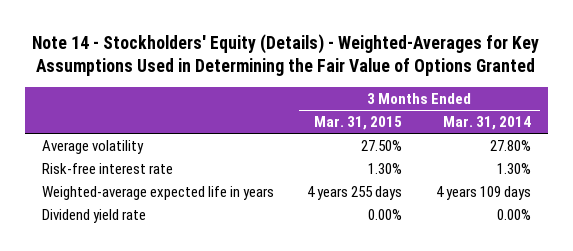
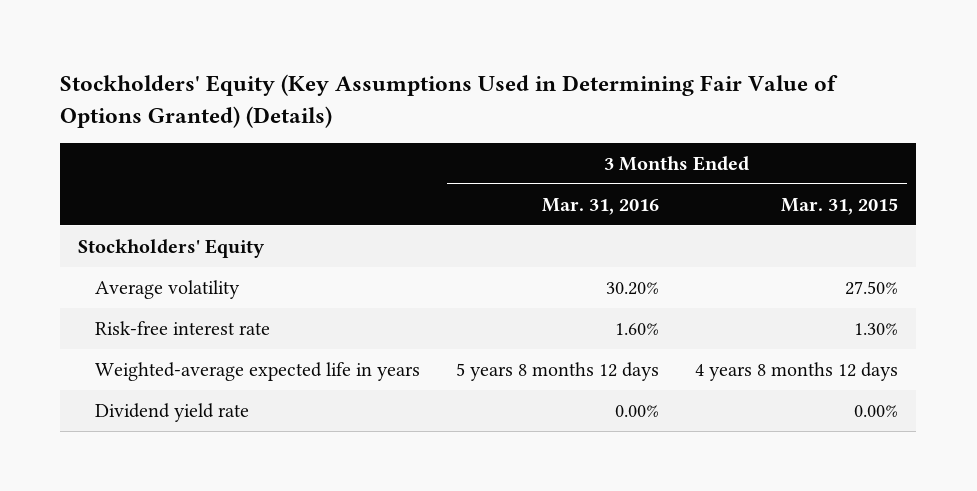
[32,33,540,77] Note 14 - Stockholders' Equity (Details) - Weighted-Averages for Key Assumptions Used in Determining the Fair Value of Options Granted -> [60,74,839,128] Stockholders' Equity (Key Assumptions Used in Determining Fair Value of Options Granted) (Details)
[443,116,532,131] Mar. 31, 2014 -> none
none -> [542,197,660,215] Mar. 31, 2016
none -> [78,239,266,259] Stockholders' Equity
[307,185,403,200] 4 years 255 days -> [695,362,899,382] 4 years 8 months 12 days

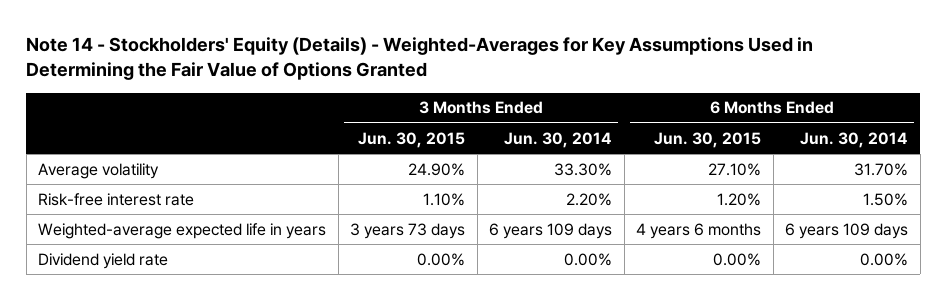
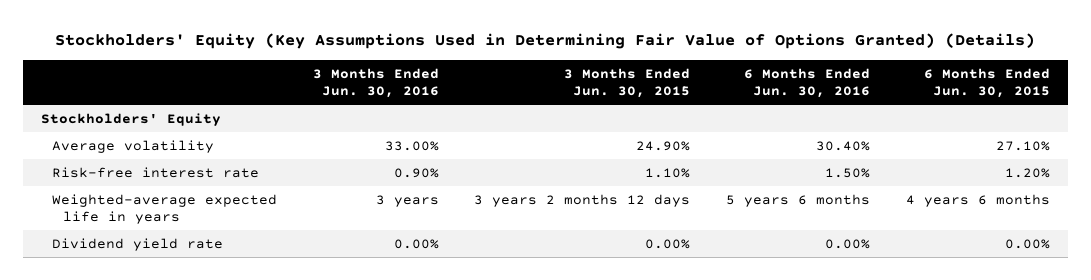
[26,37,814,81] Note 14 - Stockholders' Equity (Details) - Weighted-Averages for Key Assumptions Used in Determining the Fair Value of Options Granted -> [55,33,1036,50] Stockholders' Equity (Key Assumptions Used in Determining Fair Value of Options Granted) (Details)
[504,131,613,148] Jun. 30, 2014 -> none
[800,131,909,148] Jun. 30, 2014 -> none
none -> [312,67,439,98] 3 Months Ended Jun. 30, 2016
none -> [744,67,871,98] 6 Months Ended Jun. 30, 2016
none -> [40,112,221,126] Stockholders' Equity
[350,222,466,239] 3 years 73 days -> [474,193,691,207] 3 years 2 months 12 days

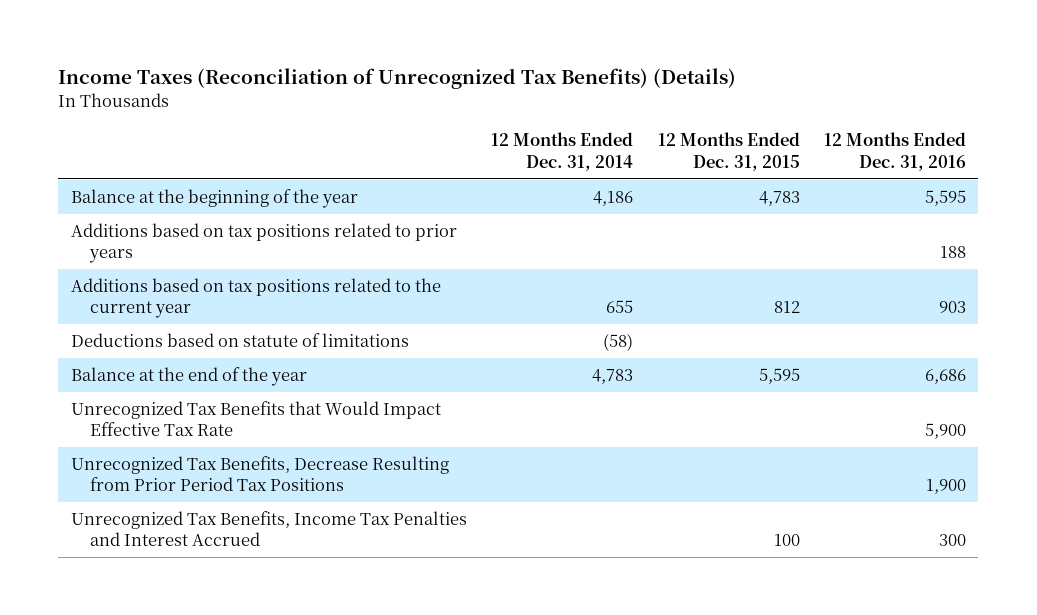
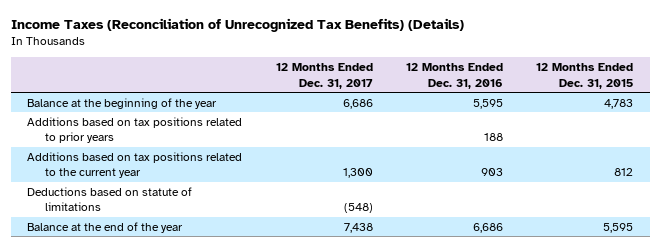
[491,132,634,171] 12 Months Ended Dec. 31, 2014 -> none
none -> [275,63,373,89] 12 Months Ended Dec. 31, 2017
[70,401,441,437] Unrecognized Tax Benefits that Would Impact Effective Tax Rate -> none
[70,456,449,492] Unrecognized Tax Benefits, Decrease Resulting from Prior Period Tax Positions -> none
[70,511,467,547] Unrecognized Tax Benefits, Income Tax Penalties and Interest Accrued -> none

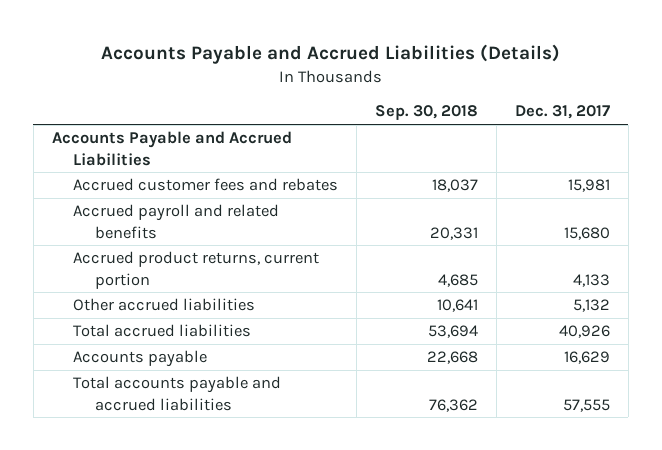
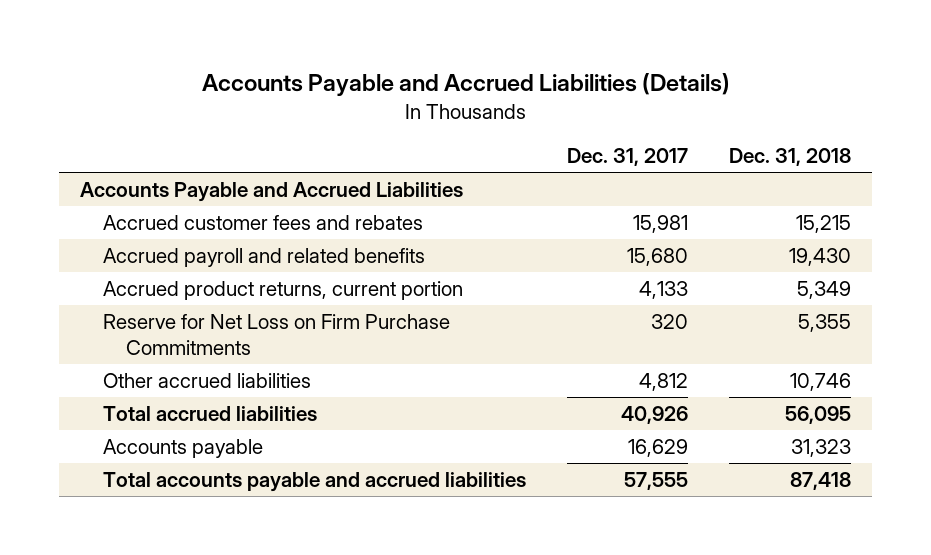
[375,105,479,121] Sep. 30, 2018 -> none
none -> [729,148,852,167] Dec. 31, 2018
none -> [102,314,450,356] Reserve for Net Loss on Firm Purchase Commitments
[572,299,610,313] 5,132 -> [639,373,689,392] 4,812

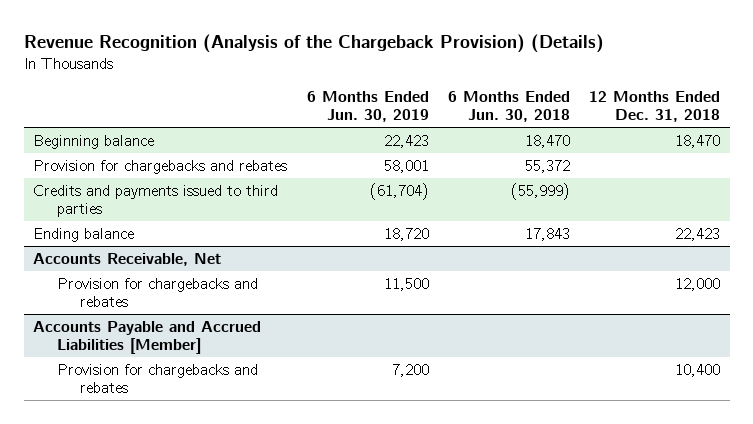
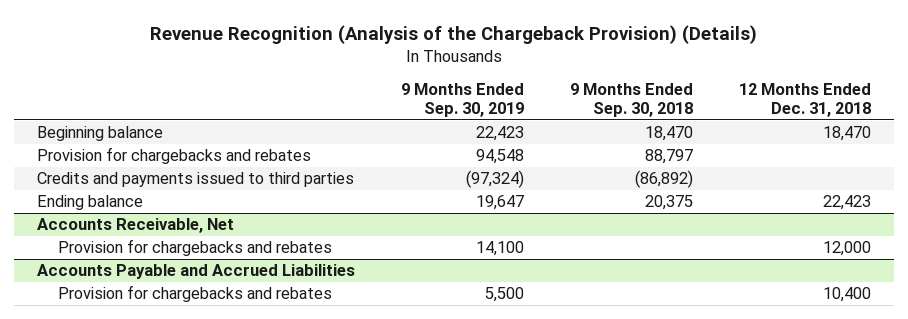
[306,90,429,123] 6 Months Ended Jun. 30, 2019 -> none
[447,90,570,123] 6 Months Ended Jun. 30, 2018 -> none
none -> [401,83,525,118] 9 Months Ended Sep. 30, 2019
none -> [569,83,693,118] 9 Months Ended Sep. 30, 2018
[33,320,262,355] Accounts Payable and Accrued Liabilities [Member] -> [37,264,356,280] Accounts Payable and Accrued Liabilities

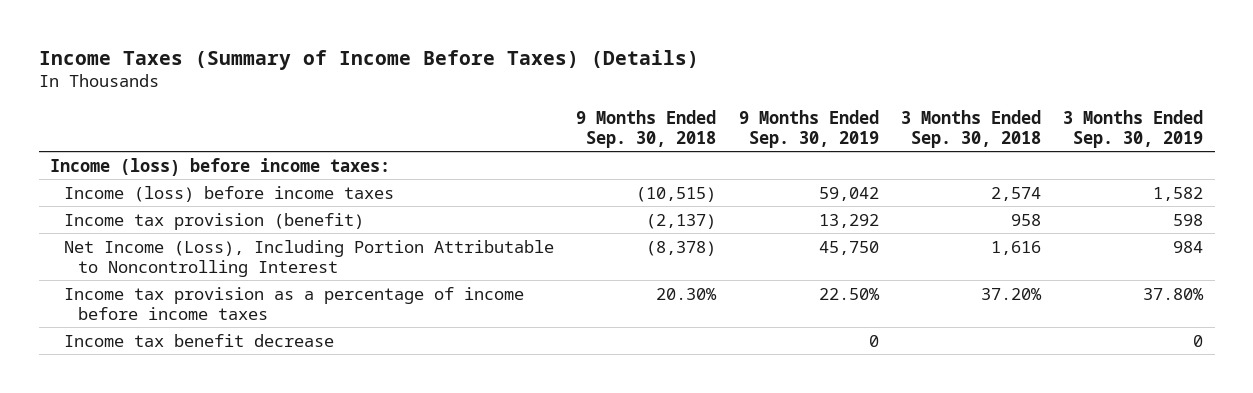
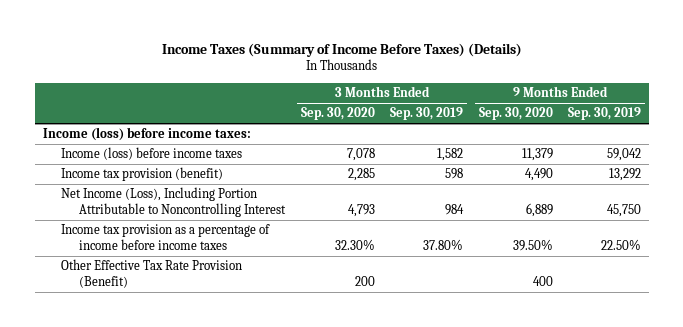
[576,109,717,148] 9 Months Ended Sep. 30, 2018 -> none
[900,109,1041,148] 3 Months Ended Sep. 30, 2018 -> none
none -> [300,107,375,121] Sep. 30, 2020
none -> [478,107,553,121] Sep. 30, 2020
[63,333,334,347] Income tax benefit decrease -> none
none -> [60,259,242,288] Other Effective Tax Rate Provision (Benefit)

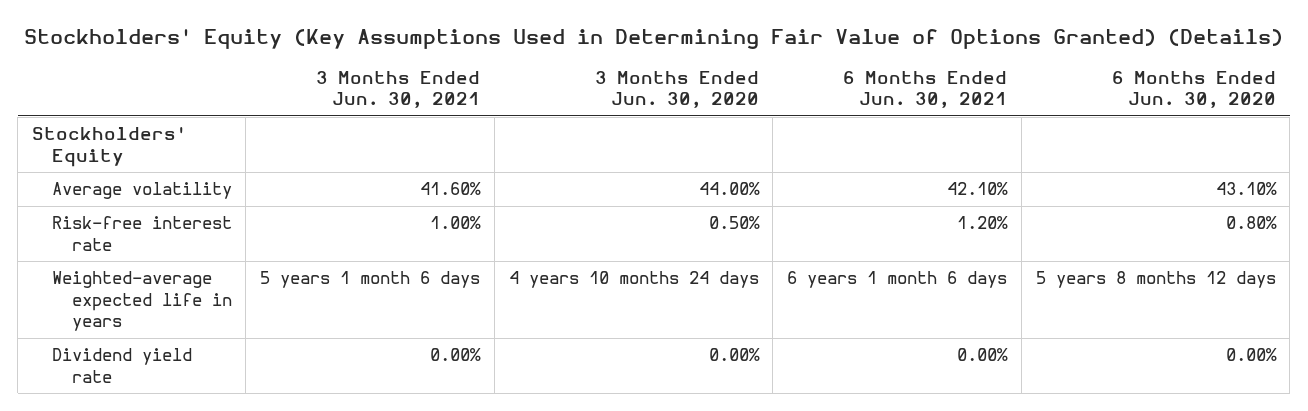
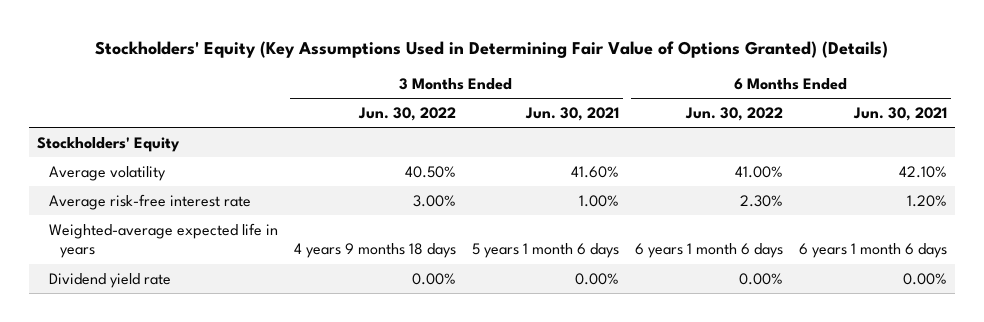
[594,70,759,109] 3 Months Ended Jun. 30, 2020 -> none
[1111,70,1276,109] 6 Months Ended Jun. 30, 2020 -> none
none -> [357,107,456,122] Jun. 30, 2022
none -> [684,107,783,122] Jun. 30, 2022
[51,216,232,251] Risk-free interest rate -> [48,193,251,210] Average risk-free interest rate

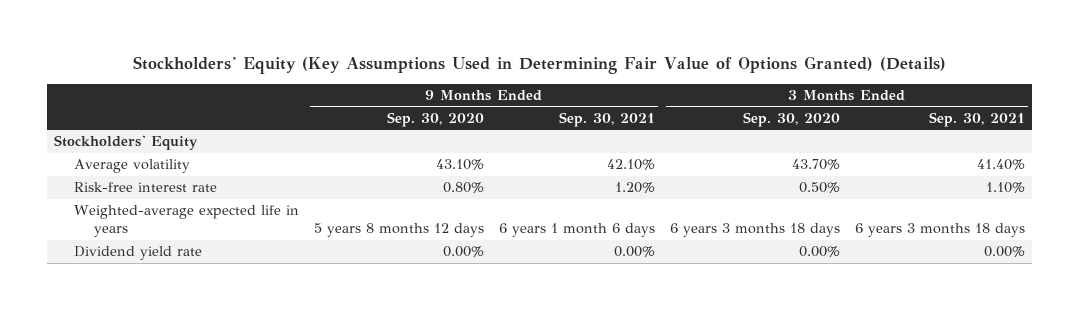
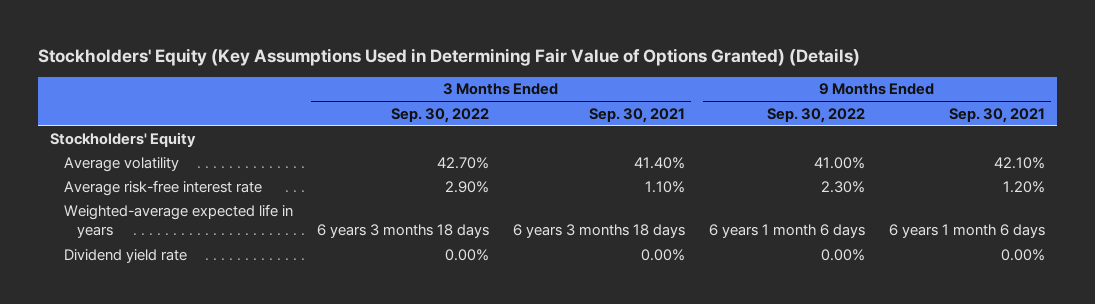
[386,111,484,127] Sep. 30, 2020 -> none
[742,111,840,127] Sep. 30, 2020 -> none
none -> [390,107,489,123] Sep. 30, 2022
none -> [766,107,865,123] Sep. 30, 2022
[74,182,218,193] Risk-free interest rate -> [63,179,262,196] Average risk-free interest rate

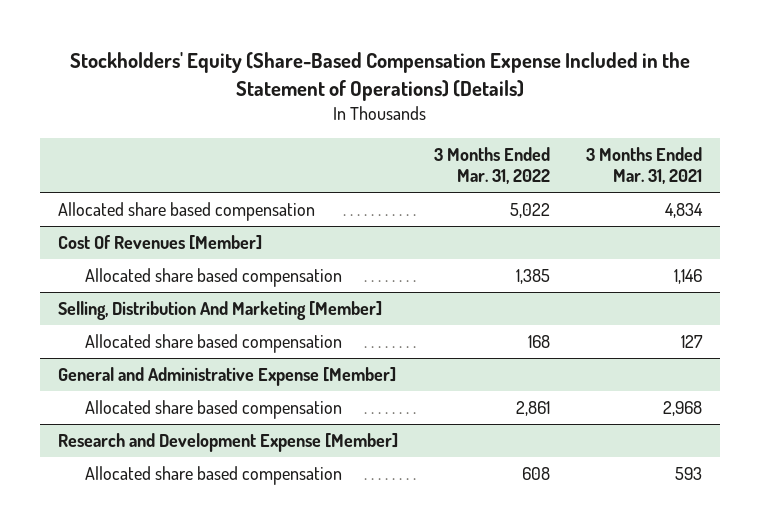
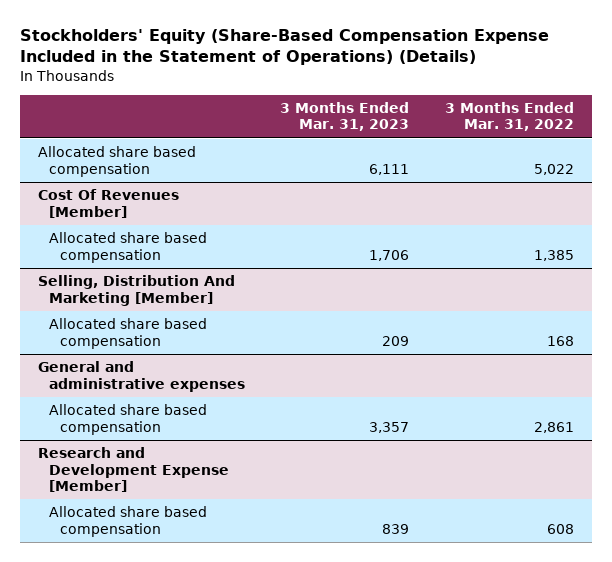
[586,146,703,185] 3 Months Ended Mar. 31, 2021 -> none
none -> [280,101,410,132] 3 Months Ended Mar. 31, 2023
[58,367,397,387] General and Administrative Expense [Member] -> [37,361,245,392] General and administrative expenses

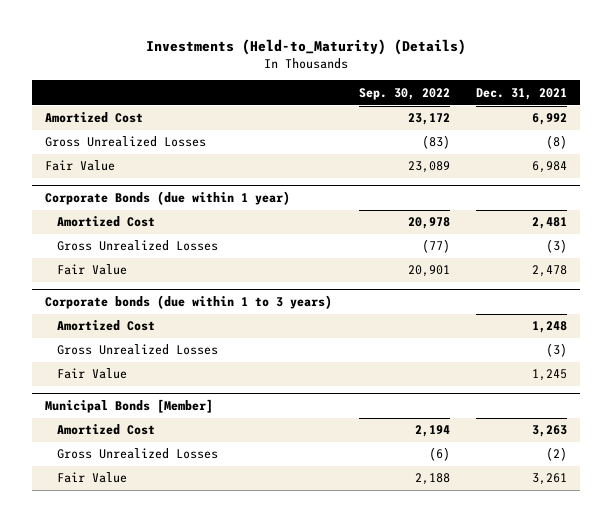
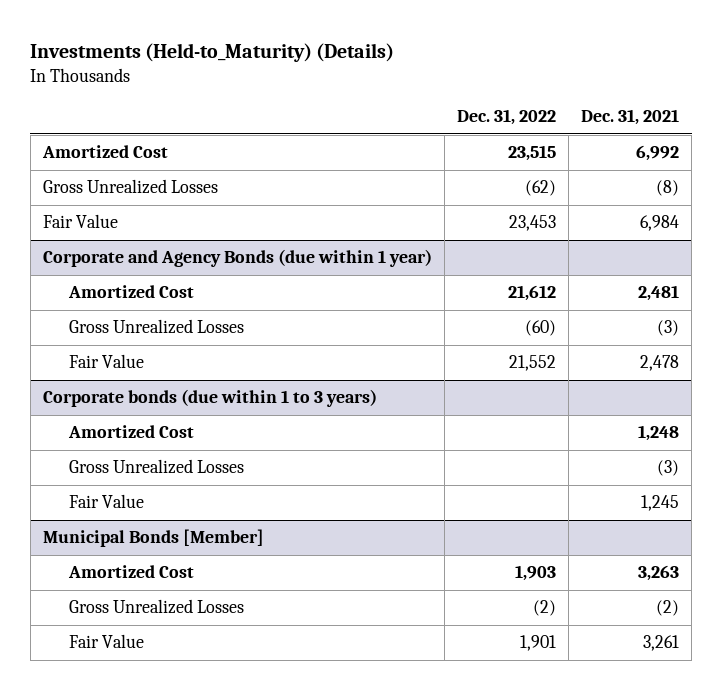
[358,87,450,100] Sep. 30, 2022 -> none
none -> [457,109,557,126] Dec. 31, 2022
[45,191,291,206] Corporate Bonds (due within 1 year) -> [43,249,433,268] Corporate and Agency Bonds (due within 1 year)

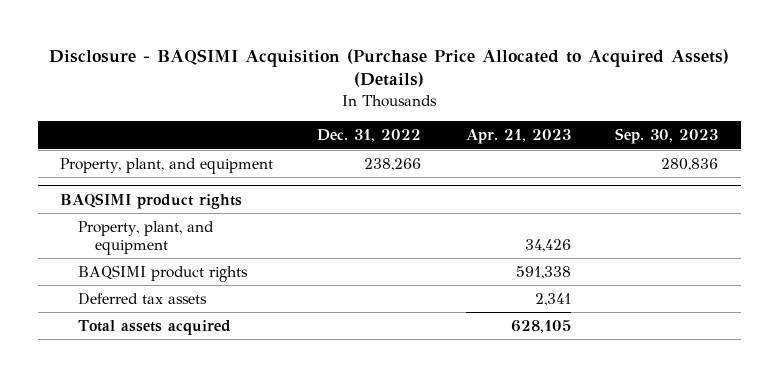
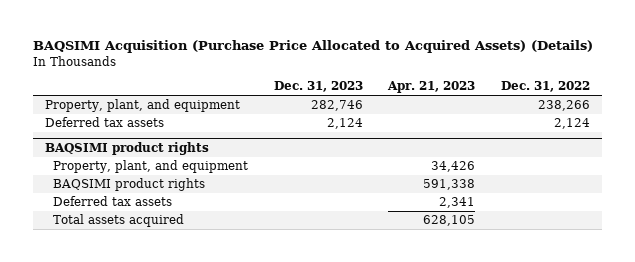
[49,48,730,88] Disclosure - BAQSIMI Acquisition (Purchase Price Allocated to Acquired Assets) (Details) -> [32,40,593,54] BAQSIMI Acquisition (Purchase Price Allocated to Acquired Assets) (Details)
[615,128,719,145] Sep. 30, 2023 -> none
none -> [273,81,363,93] Dec. 31, 2023
none -> [45,117,165,128] Deferred tax assets

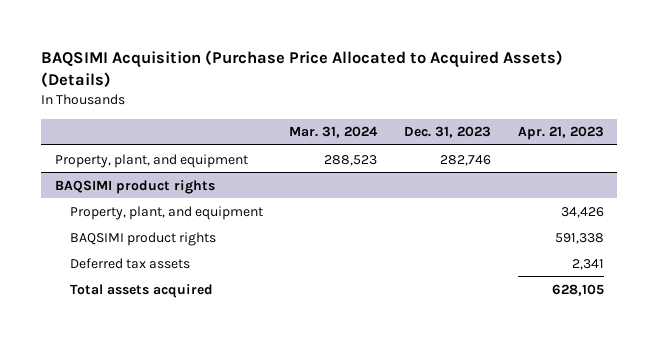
[500,81,590,93] Dec. 31, 2022 -> none
none -> [289,126,379,139] Mar. 31, 2024
[45,117,165,128] Deferred tax assets -> none

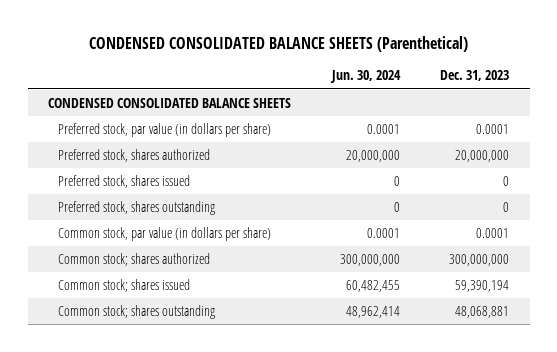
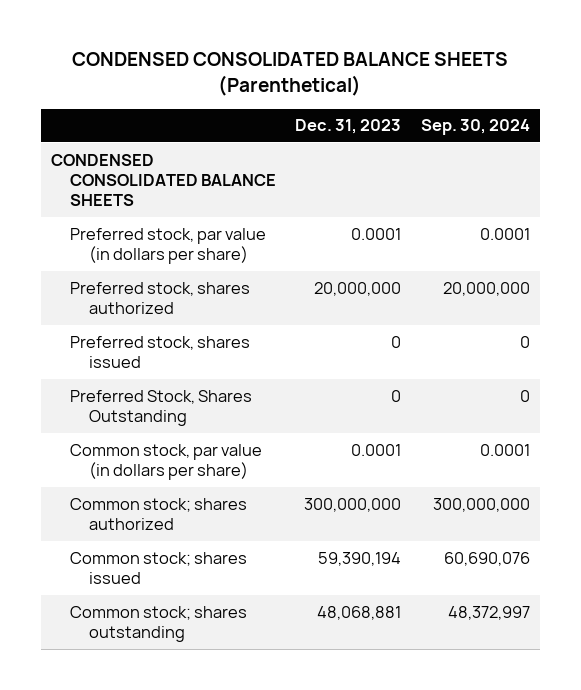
[329,70,401,84] Jun. 30, 2024 -> none
none -> [421,119,531,136] Sep. 30, 2024
[57,200,215,215] Preferred stock, shares outstanding -> [69,389,252,426] Preferred Stock, Shares Outstanding

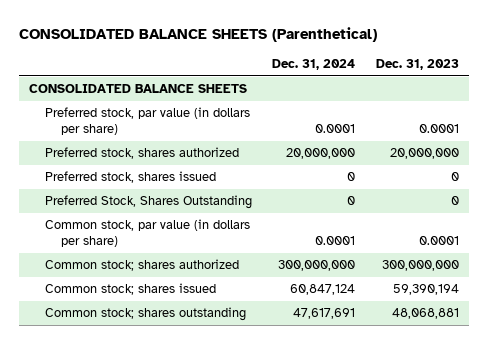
[72,52,509,97] CONDENSED CONSOLIDATED BALANCE SHEETS (Parenthetical) -> [19,27,378,43] CONSOLIDATED BALANCE SHEETS (Parenthetical)
[421,119,531,136] Sep. 30, 2024 -> none
none -> [272,59,356,71] Dec. 31, 2024
[50,153,276,207] CONDENSED CONSOLIDATED BALANCE SHEETS -> [29,84,248,94] CONSOLIDATED BALANCE SHEETS

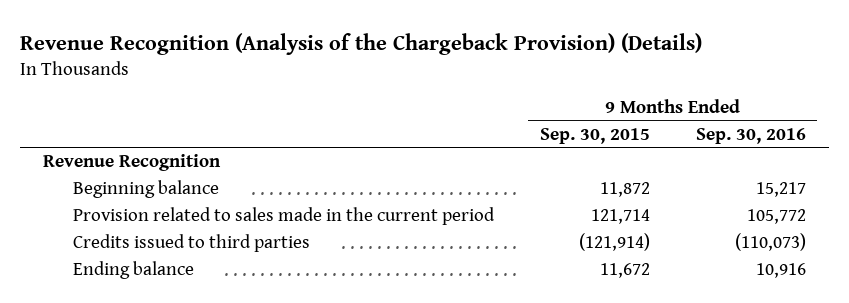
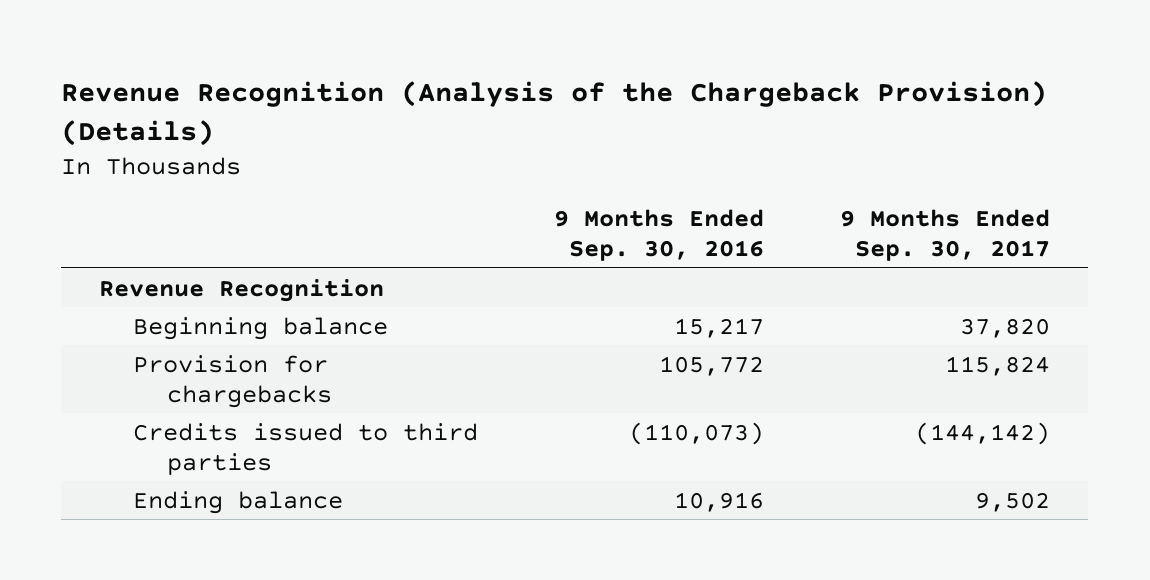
[539,127,650,144] Sep. 30, 2015 -> none
none -> [840,209,1051,262] 9 Months Ended Sep. 30, 2017
[72,207,495,226] Provision related to sales made in the current period -> [133,354,333,408] Provision for chargebacks

